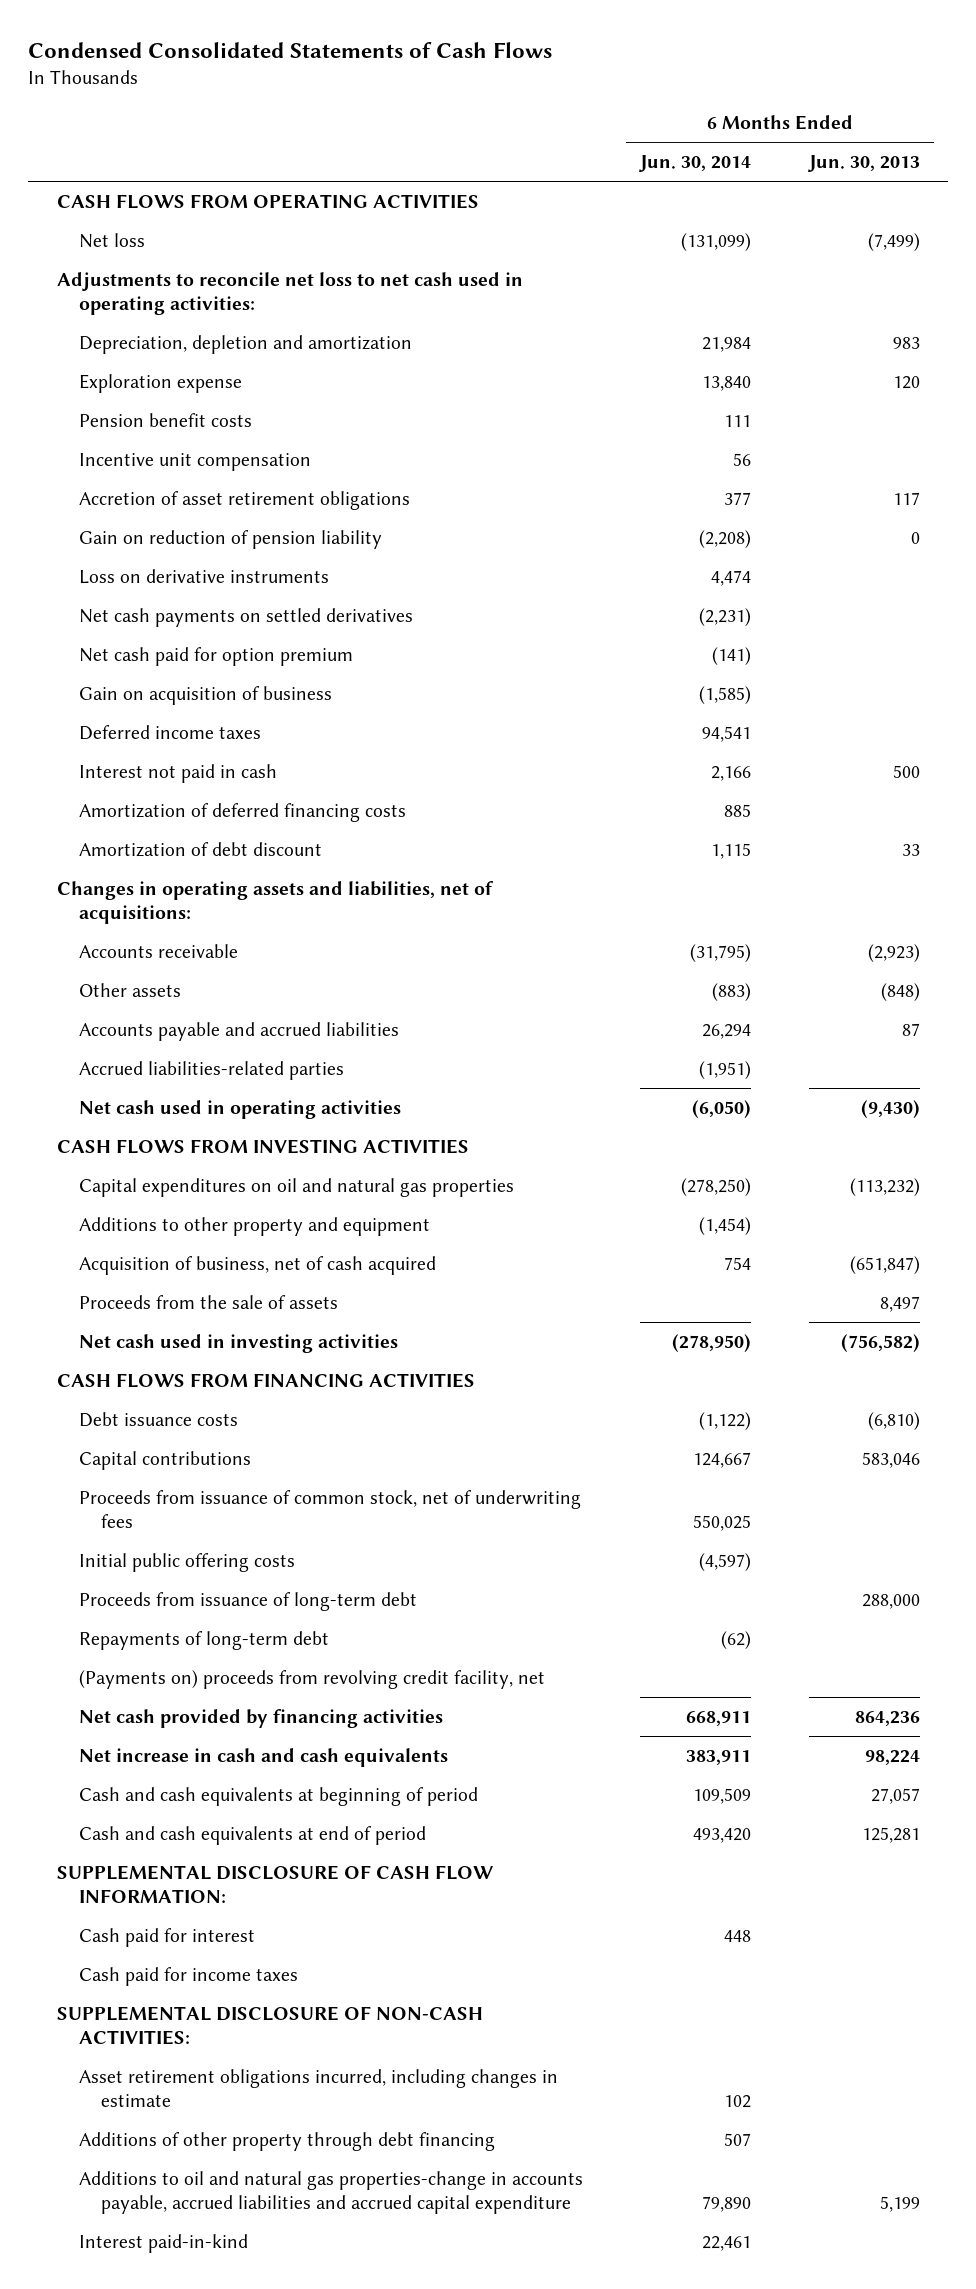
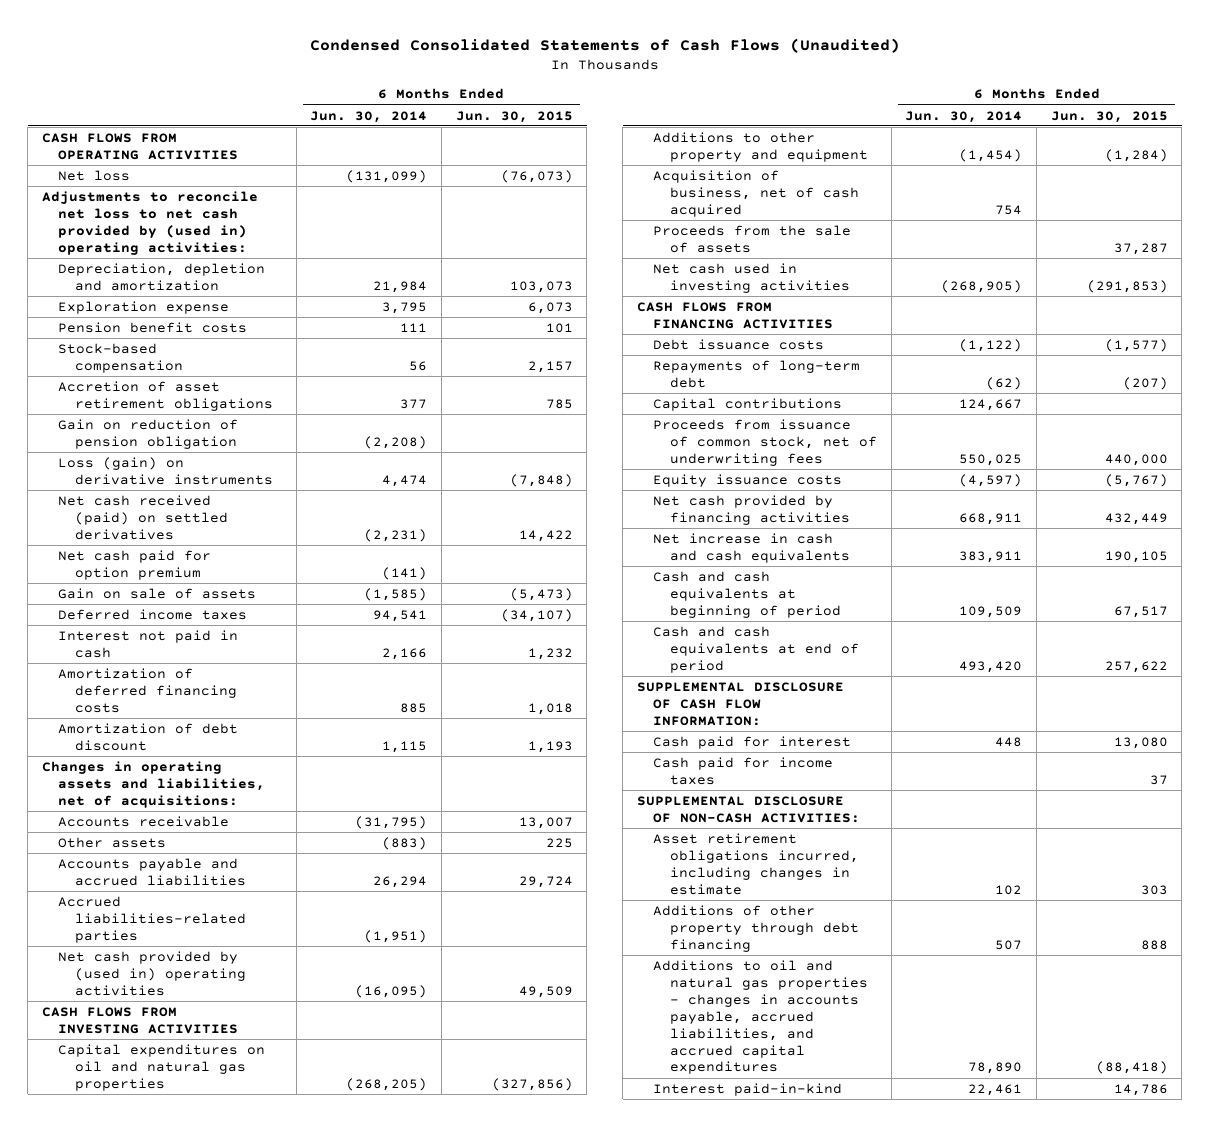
[27,42,552,59] Condensed Consolidated Statements of Cash Flows -> [309,37,900,53] Condensed Consolidated Statements of Cash Flows (Unaudited)
[807,155,920,173] Jun. 30, 2013 -> none
none -> [455,110,573,123] Jun. 30, 2015
[56,271,523,315] Adjustments to reconcile net loss to net cash used in operating activities: -> [41,190,258,255] Adjustments to reconcile net loss to net cash provided by (used in) operating activities:
[702,375,752,391] 13,840 -> [382,301,428,314] 3,795
[78,452,311,471] Incentive unit compensation -> [58,342,183,373] Stock-based compensation
[78,529,382,549] Gain on reduction of pension liability -> [58,418,239,449] Gain on reduction of pension obligation
[78,568,329,584] Loss on derivative instruments -> [58,456,273,485] Loss (gain) on derivative instruments
[78,607,413,627] Net cash payments on settled derivatives -> [58,494,228,540] Net cash received (paid) on settled derivatives
[78,685,332,705] Gain on acquisition of business -> [58,587,257,599] Gain on sale of assets
[78,1099,401,1119] Net cash used in operating activities -> [58,950,246,996] Net cash provided by (used in) operating activities
[692,1099,752,1118] (6,050) -> [355,984,428,998] (16,095)
[681,1177,752,1196] (278,250) -> [346,1077,428,1091] (268,205)
[672,1333,752,1352] (278,950) -> [941,279,1023,293] (268,905)
[78,1630,329,1650] Repayments of long-term debt -> [653,359,861,388] Repayments of long-term debt
[78,1591,417,1611] Proceeds from issuance of long-term debt -> none
[78,1669,545,1689] (Payments on) proceeds from revolving credit facility, net -> none
[78,1552,295,1572] Initial public offering costs -> [653,473,843,487] Equity issuance costs
[78,2170,583,2214] Additions to oil and natural gas properties-change in accounts payable, accrued liabilities and accrued capital expenditure -> [653,959,869,1075] Additions to oil and natural gas properties - changes in accounts payable, accrued liabilities, and accrued capital expenditures
[702,2195,752,2212] 79,890 -> [968,1062,1023,1075] 78,890

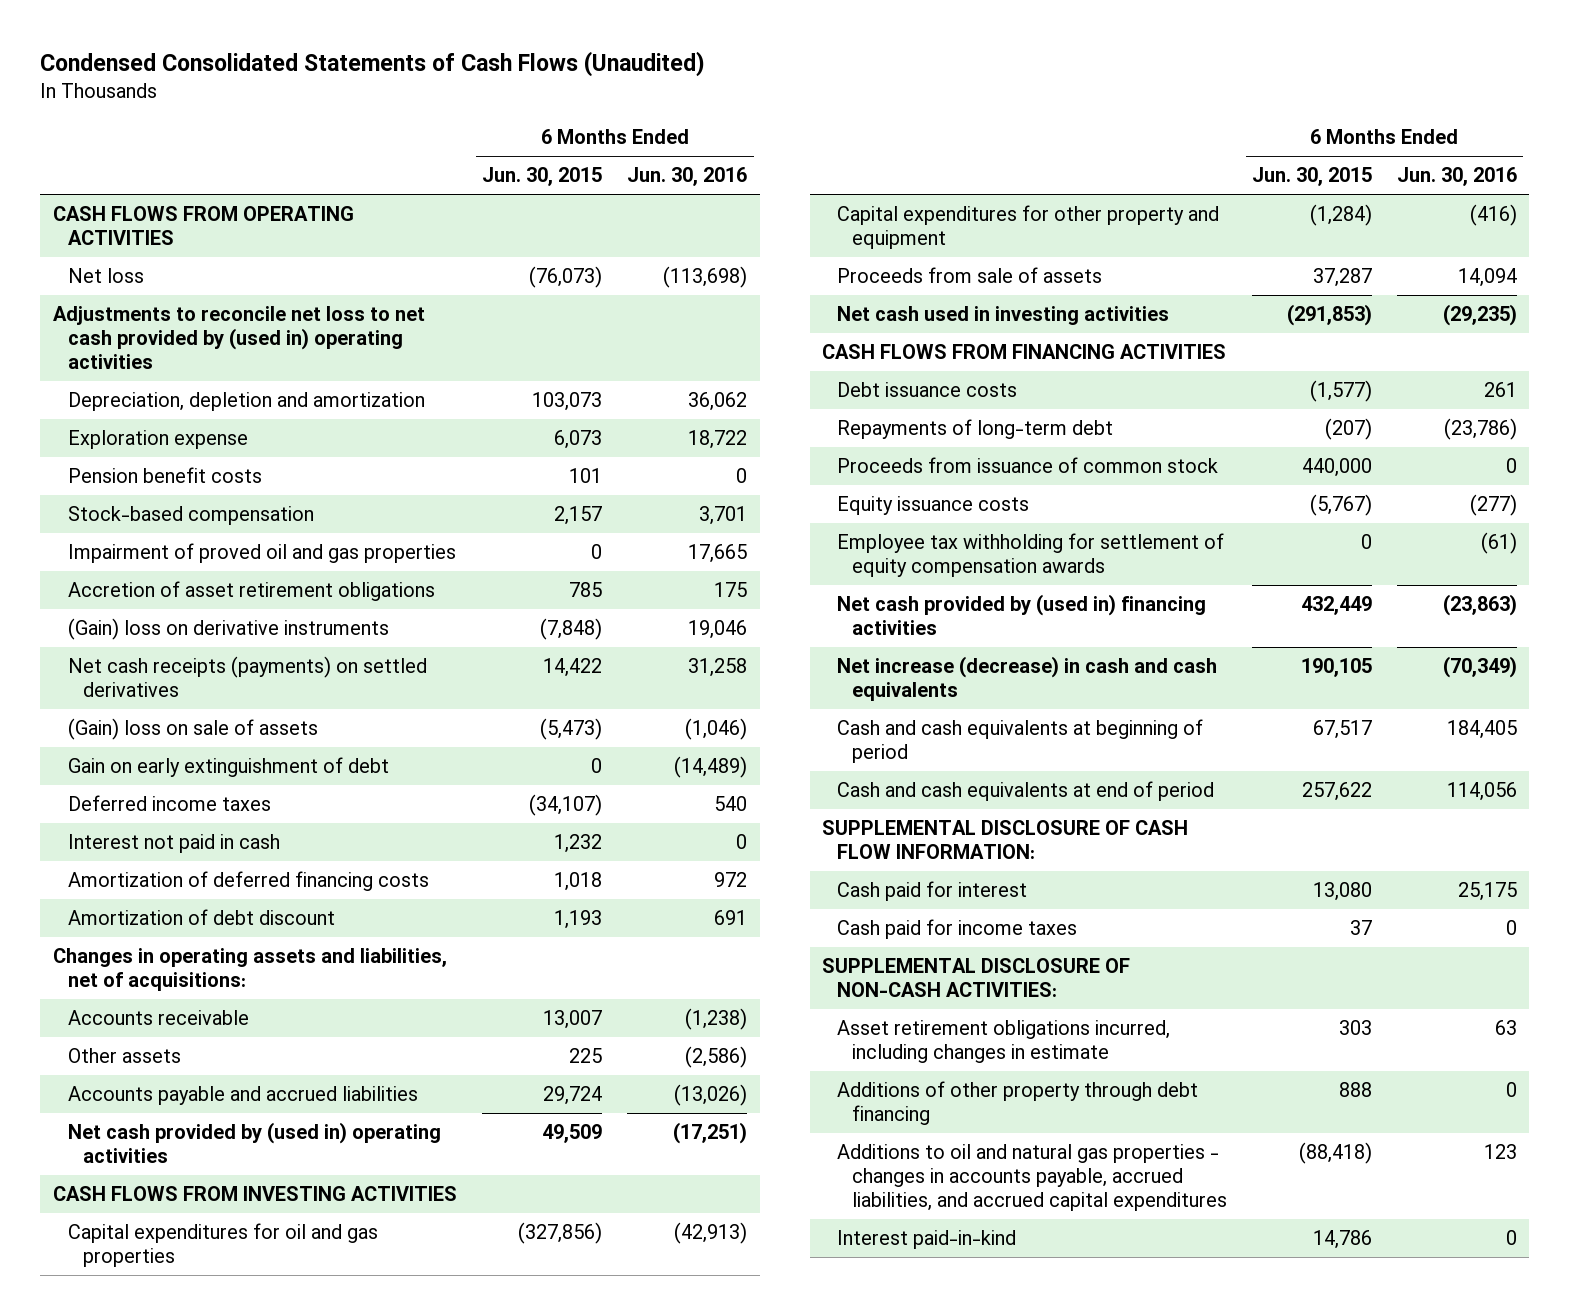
[310,110,428,123] Jun. 30, 2014 -> none
none -> [627,167,748,187] Jun. 30, 2016
[41,190,258,255] Adjustments to reconcile net loss to net cash provided by (used in) operating activities: -> [52,306,425,370] Adjustments to reconcile net loss to net cash provided by (used in) operating activities
none -> [67,543,456,564] Impairment of proved oil and gas properties
[58,418,239,449] Gain on reduction of pension obligation -> none
[58,549,212,580] Net cash paid for option premium -> none
[58,456,273,485] Loss (gain) on derivative instruments -> [67,618,389,641] (Gain) loss on derivative instruments
[58,494,228,540] Net cash received (paid) on settled derivatives -> [67,656,427,698] Net cash receipts (payments) on settled derivatives
[58,587,257,599] Gain on sale of assets -> [67,718,318,741] (Gain) loss on sale of assets
none -> [67,757,389,778] Gain on early extinguishment of debt
[58,895,246,943] Accrued liabilities-related parties -> none
[653,169,860,217] Acquisition of business, net of cash acquired -> none
[58,1043,266,1091] Capital expenditures on oil and natural gas properties -> [67,1223,378,1268] Capital expenditures for oil and gas properties
[653,131,869,162] Additions to other property and equipment -> [837,205,1220,250] Capital expenditures for other property and equipment
[653,224,852,253] Proceeds from the sale of assets -> [837,267,1103,284] Proceeds from sale of assets
[653,397,843,411] Capital contributions -> none
[653,418,878,466] Proceeds from issuance of common stock, net of underwriting fees -> [837,457,1219,474] Proceeds from issuance of common stock
none -> [837,533,1225,578] Employee tax withholding for settlement of equity compensation awards
[653,494,851,525] Net cash provided by financing activities -> [837,594,1207,636] Net cash provided by (used in) financing activities
[653,532,851,563] Net increase in cash and cash equivalents -> [837,656,1218,702] Net increase (decrease) in cash and cash equivalents

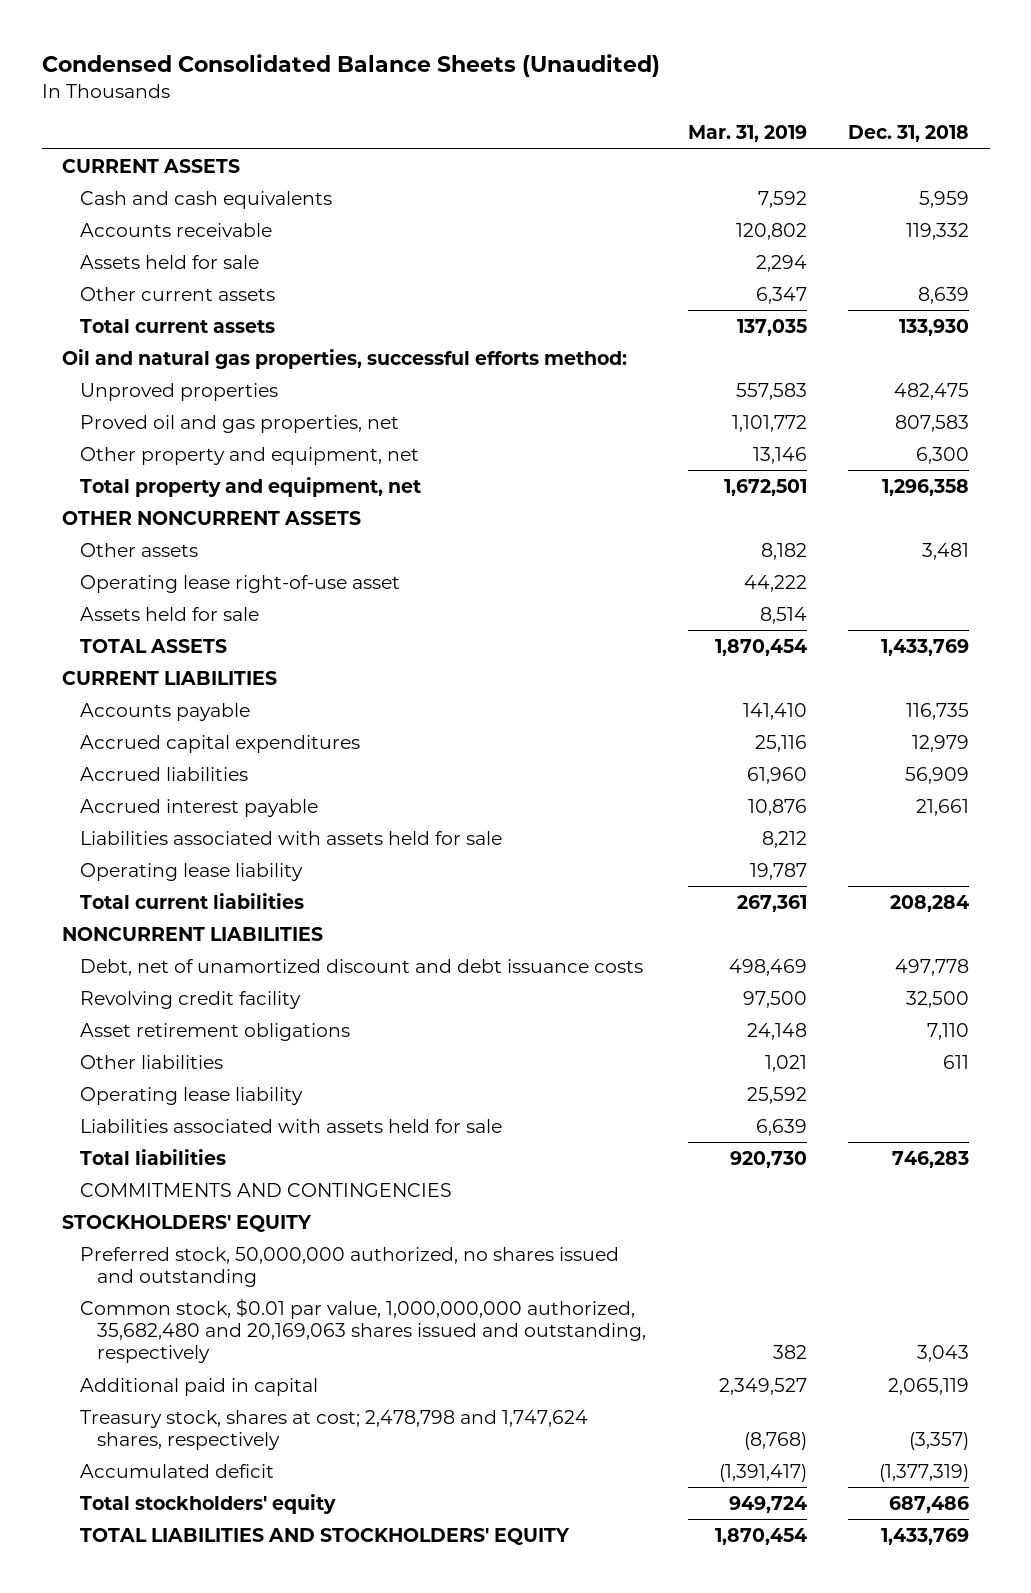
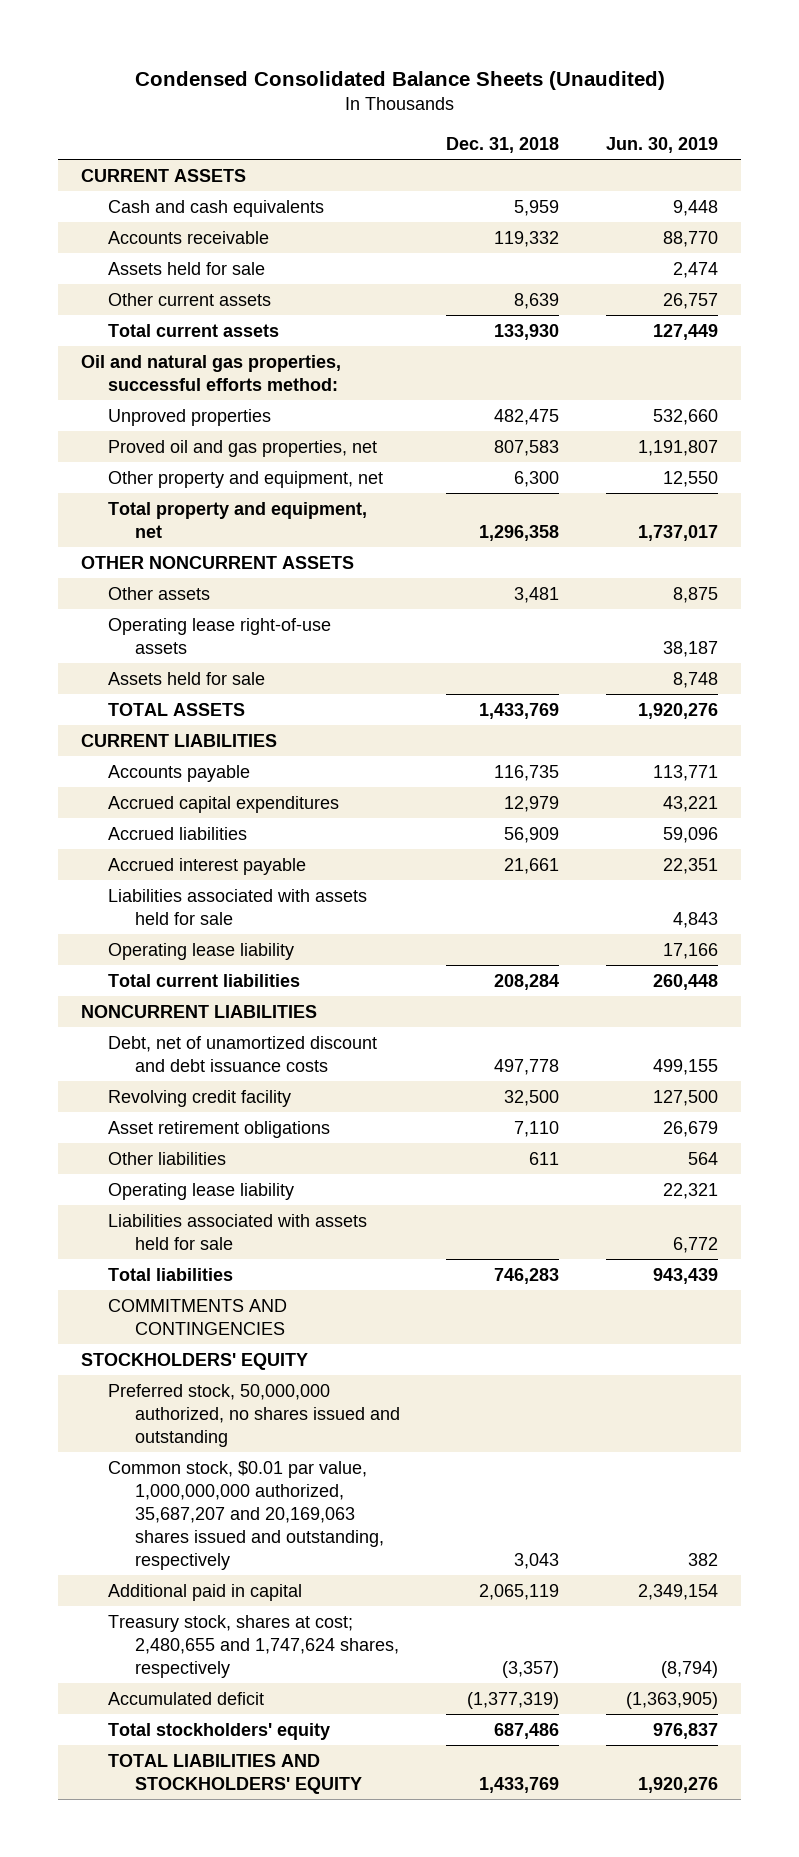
[687,125,807,143] Mar. 31, 2019 -> none
none -> [605,136,718,153] Jun. 30, 2019
[79,574,400,593] Operating lease right-of-use asset -> [108,617,332,654] Operating lease right-of-use assets
[79,1297,647,1364] Common stock, $0.01 par value, 1,000,000,000 authorized, 35,682,480 and 20,169,063 shares issued and outstanding, respectively -> [108,1460,384,1571] Common stock, $0.01 par value, 1,000,000,000 authorized, 35,687,207 and 20,169,063 shares issued and outstanding, respectively
[79,1409,588,1451] Treasury stock, shares at cost; 2,478,798 and 1,747,624 shares, respectively -> [108,1614,399,1678] Treasury stock, shares at cost; 2,480,655 and 1,747,624 shares, respectively

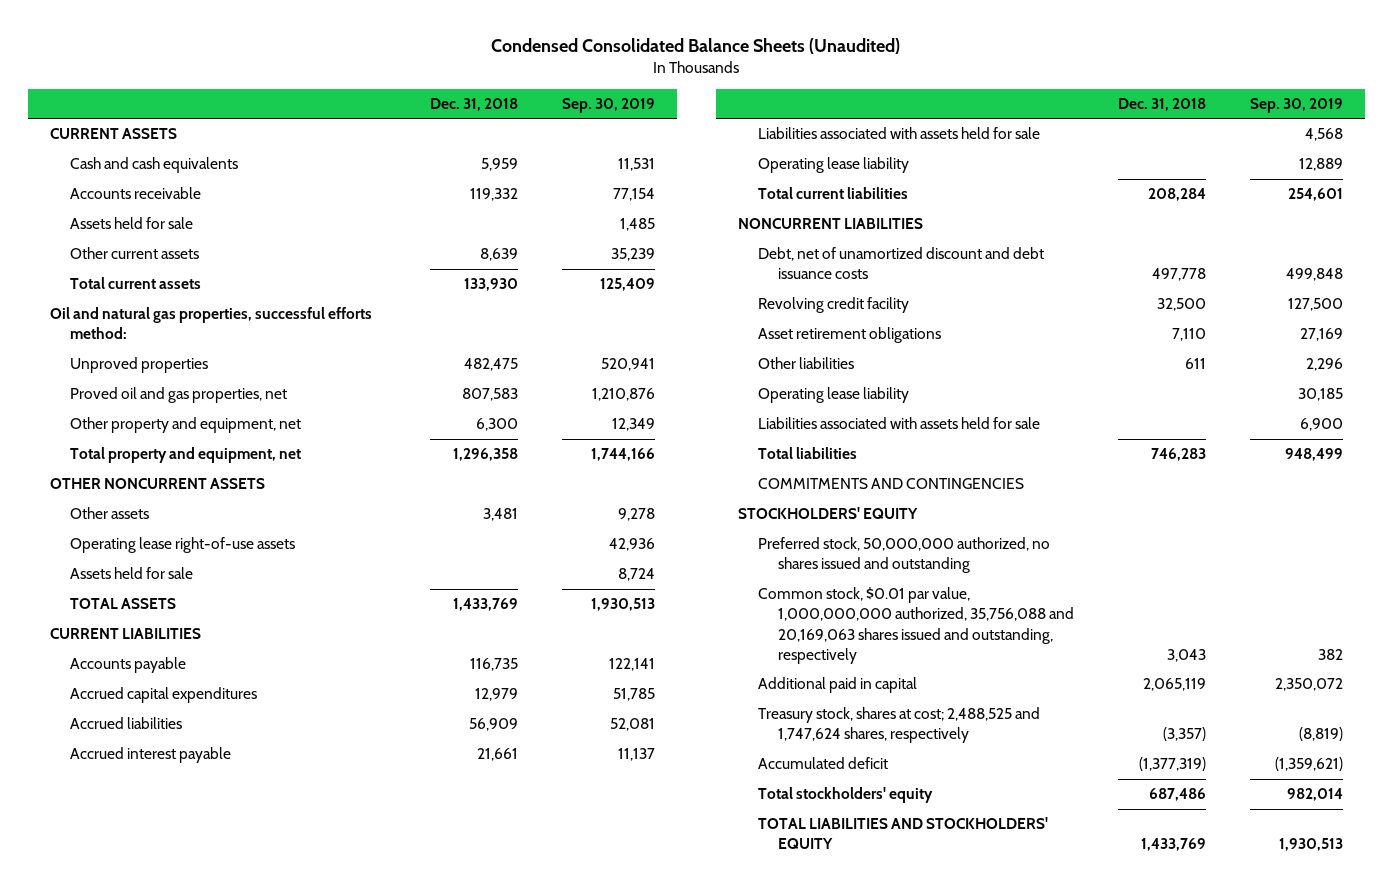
[605,136,718,153] Jun. 30, 2019 -> none
none -> [561,97,655,113] Sep. 30, 2019
[108,1460,384,1571] Common stock, $0.01 par value, 1,000,000,000 authorized, 35,687,207 and 20,169,063 shares issued and outstanding, respectively -> [757,587,1075,664] Common stock, $0.01 par value, 1,000,000,000 authorized, 35,756,088 and 20,169,063 shares issued and outstanding, respectively
[108,1614,399,1678] Treasury stock, shares at cost; 2,480,655 and 1,747,624 shares, respectively -> [757,707,1040,744] Treasury stock, shares at cost; 2,488,525 and 1,747,624 shares, respectively

